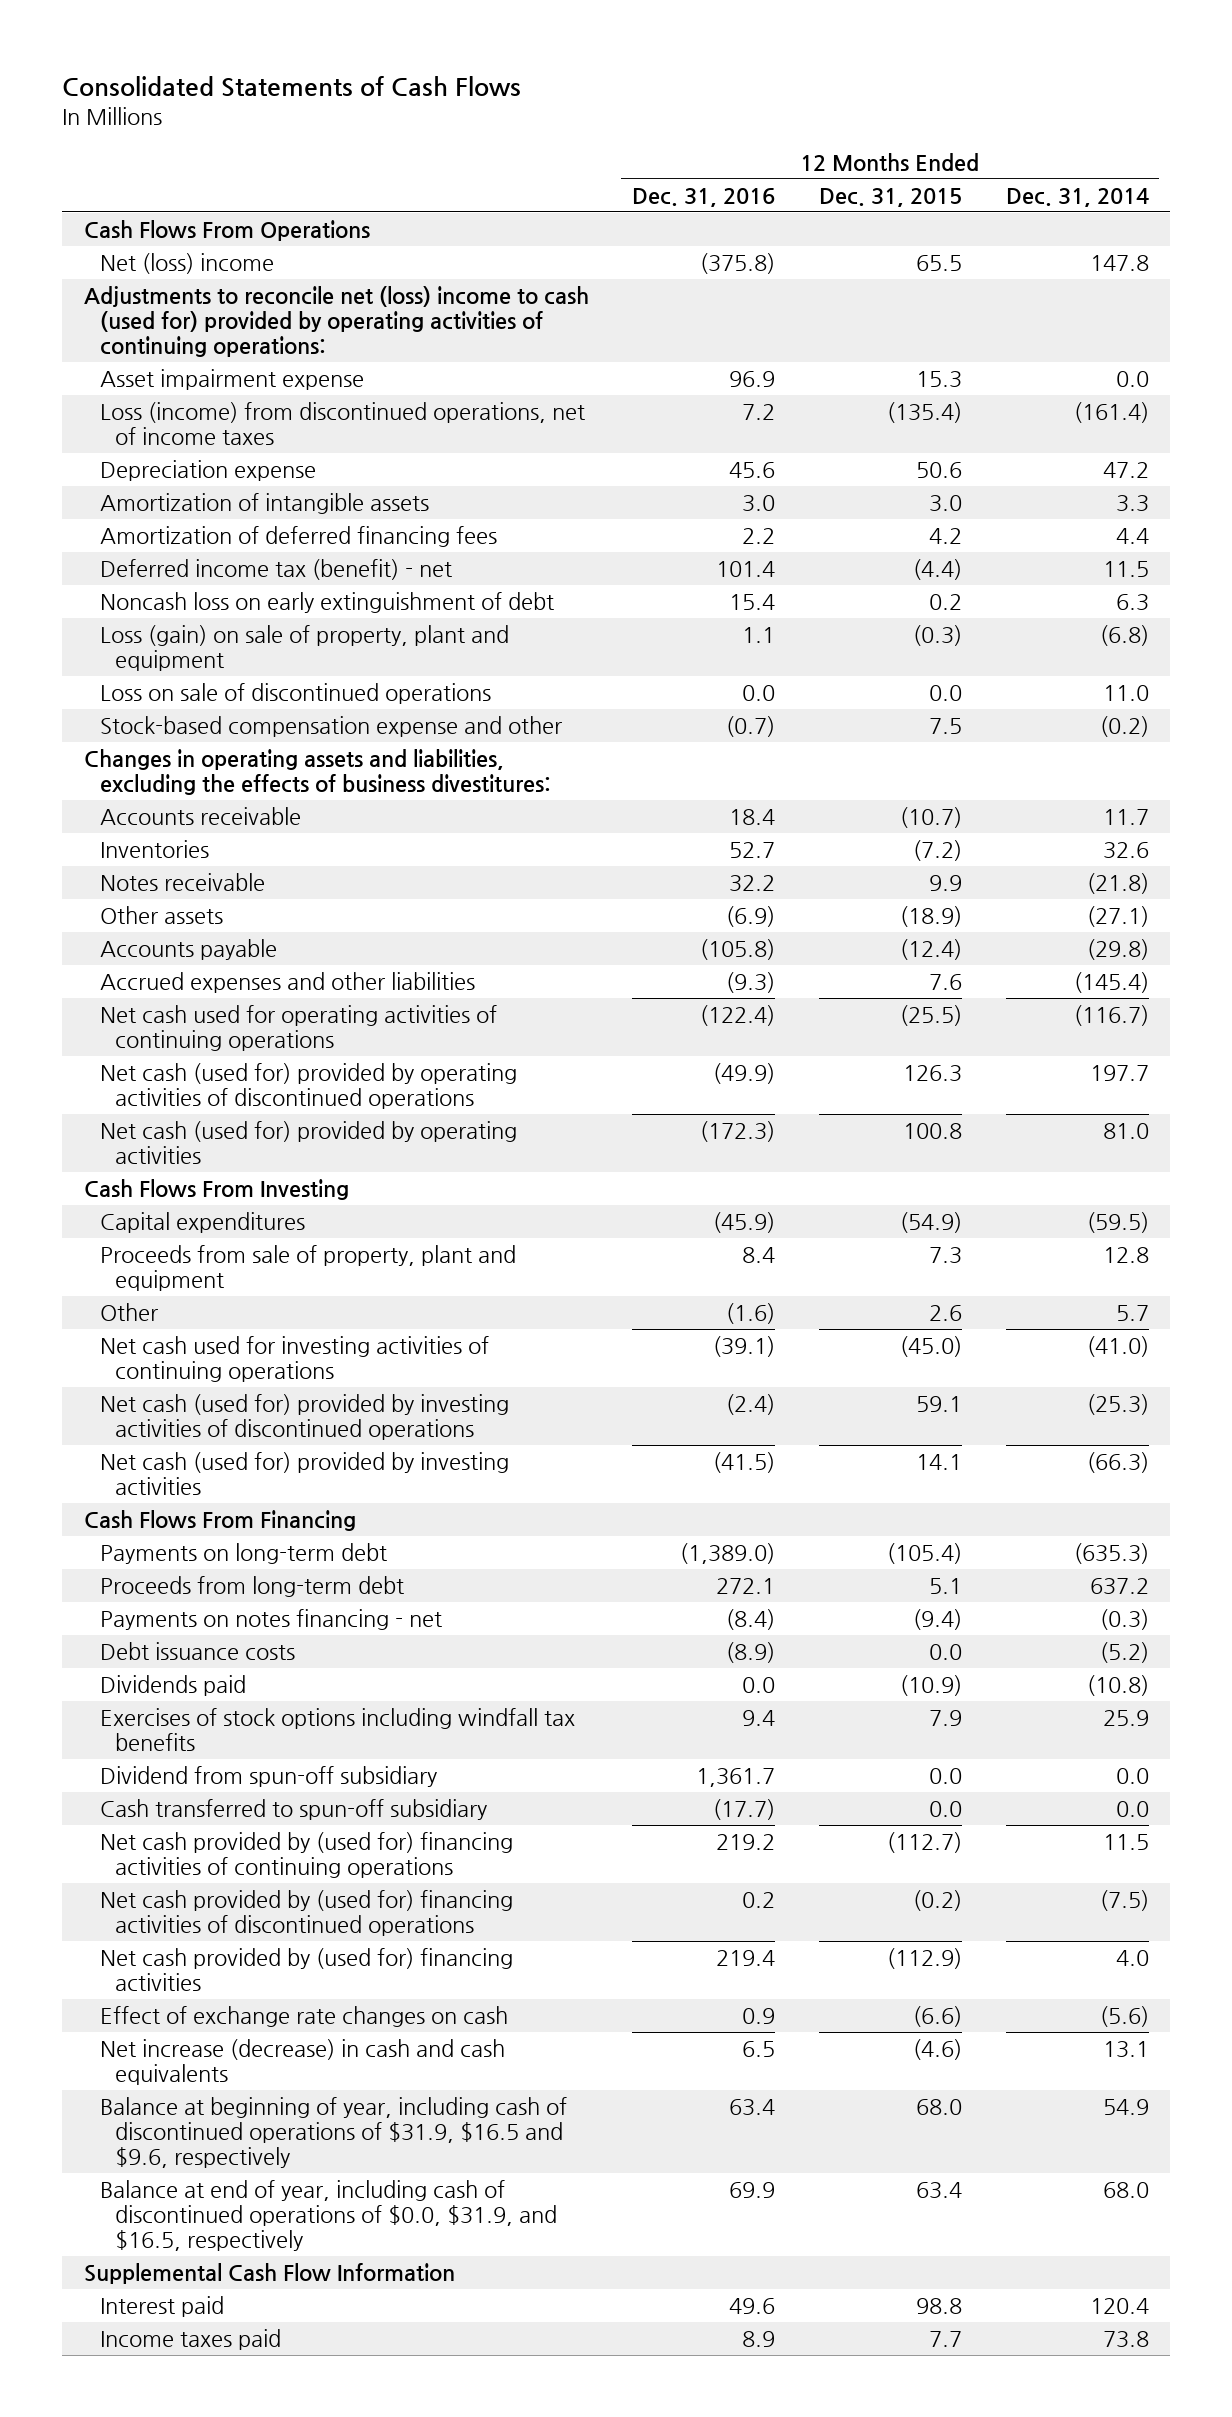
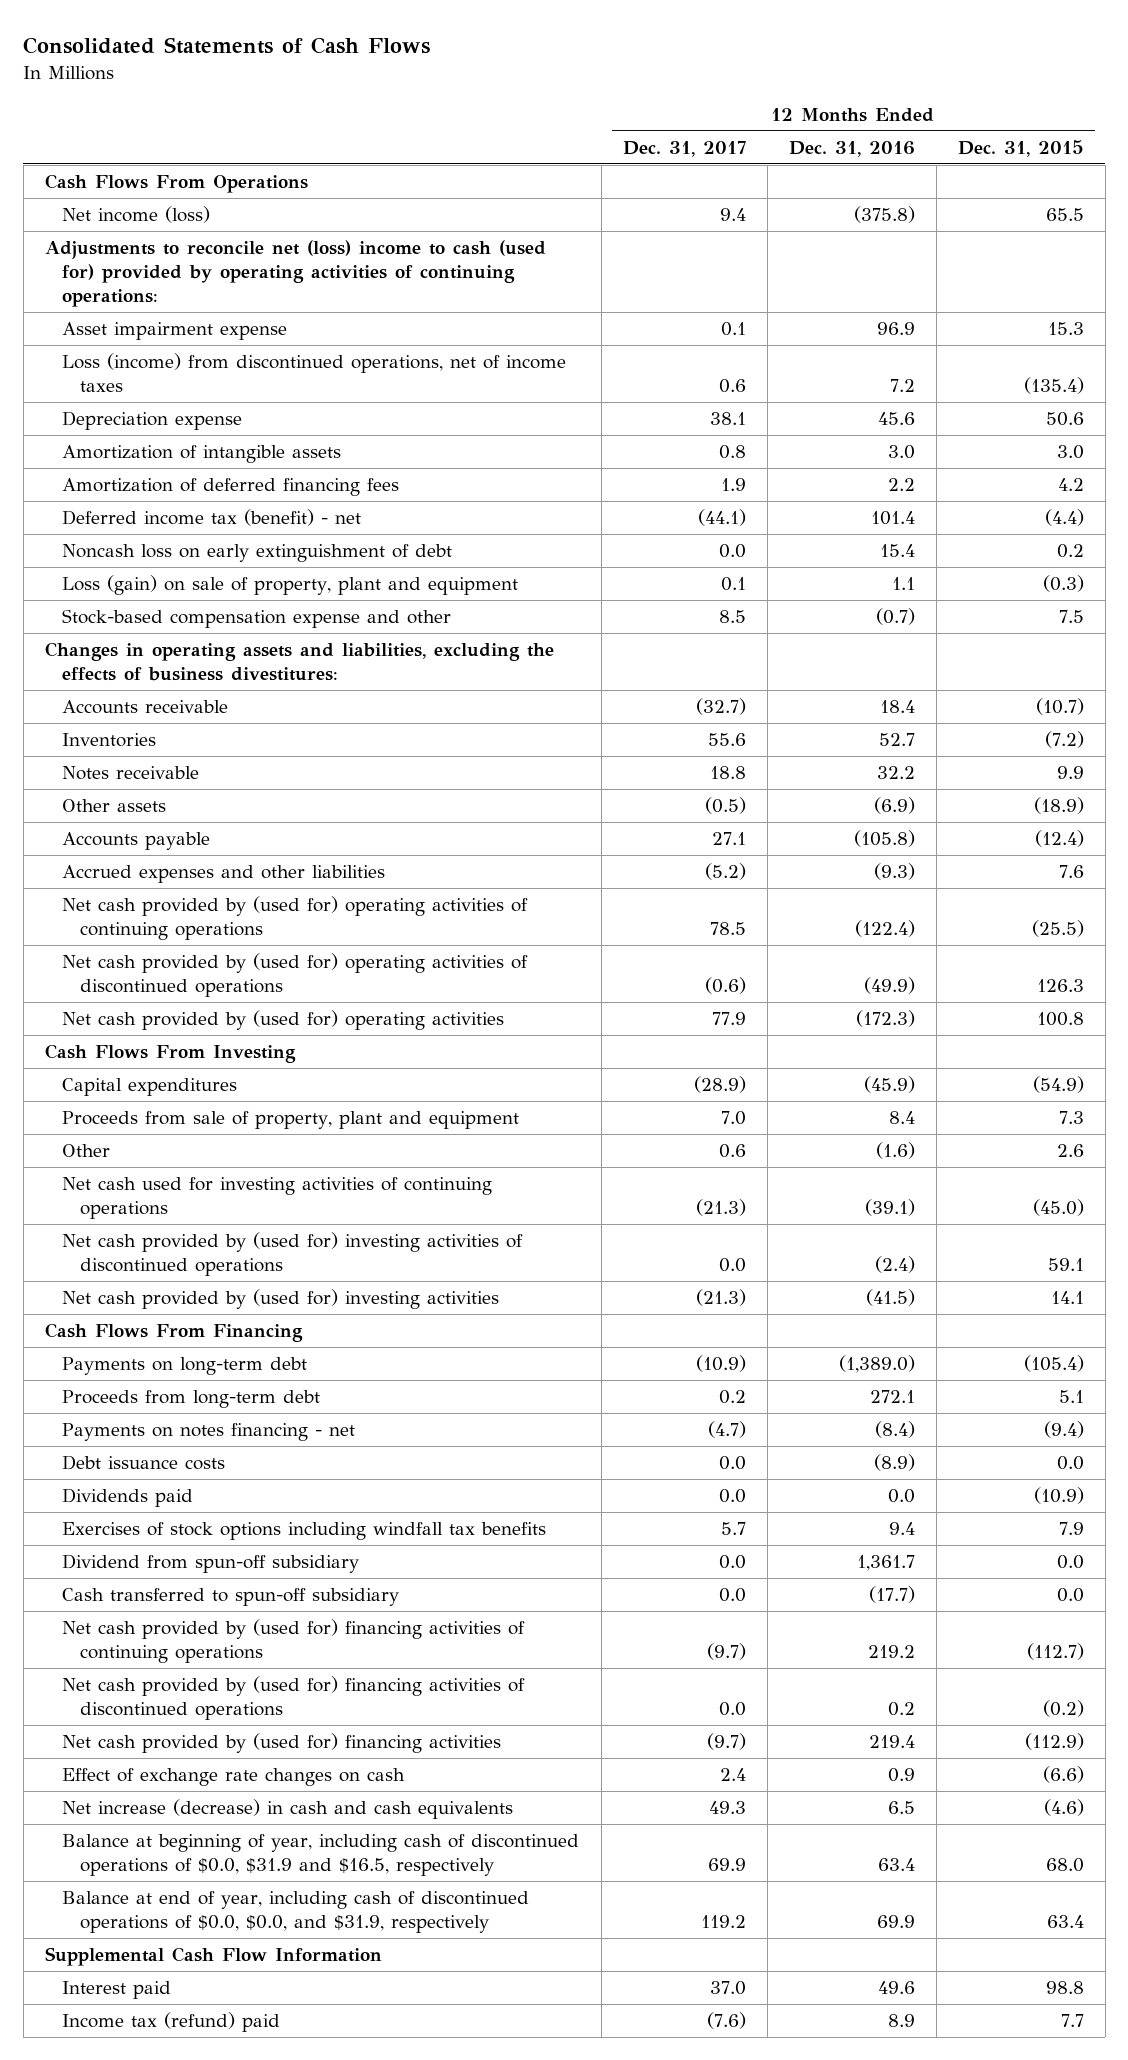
[1005,187,1149,207] Dec. 31, 2014 -> none
none -> [622,140,746,157] Dec. 31, 2017
[99,253,274,275] Net (loss) income -> [62,206,211,224] Net income (loss)
[99,683,491,705] Loss on sale of discontinued operations -> none
[99,1005,497,1052] Net cash used for operating activities of continuing operations -> [62,896,529,941] Net cash provided by (used for) operating activities of continuing operations
[99,1063,517,1110] Net cash (used for) provided by operating activities of discontinued operations -> [62,953,529,998] Net cash provided by (used for) operating activities of discontinued operations
[99,1121,517,1165] Net cash (used for) provided by operating activities -> [62,1010,505,1031] Net cash provided by (used for) operating activities
[99,1394,509,1441] Net cash (used for) provided by investing activities of discontinued operations -> [62,1232,524,1277] Net cash provided by (used for) investing activities of discontinued operations
[99,1452,509,1496] Net cash (used for) provided by investing activities -> [62,1289,500,1310] Net cash provided by (used for) investing activities
[99,2097,567,2169] Balance at beginning of year, including cash of discontinued operations of $31.9, $16.5 and $9.6, respectively -> [62,1834,580,1877] Balance at beginning of year, including cash of discontinued operations of $0.0, $31.9 and $16.5, respectively
[99,2180,558,2252] Balance at end of year, including cash of discontinued operations of $0.0, $31.9, and $16.5, respectively -> [62,1891,530,1934] Balance at end of year, including cash of discontinued operations of $0.0, $0.0, and $31.9, respectively
[99,2329,281,2351] Income taxes paid -> [62,2012,281,2033] Income tax (refund) paid

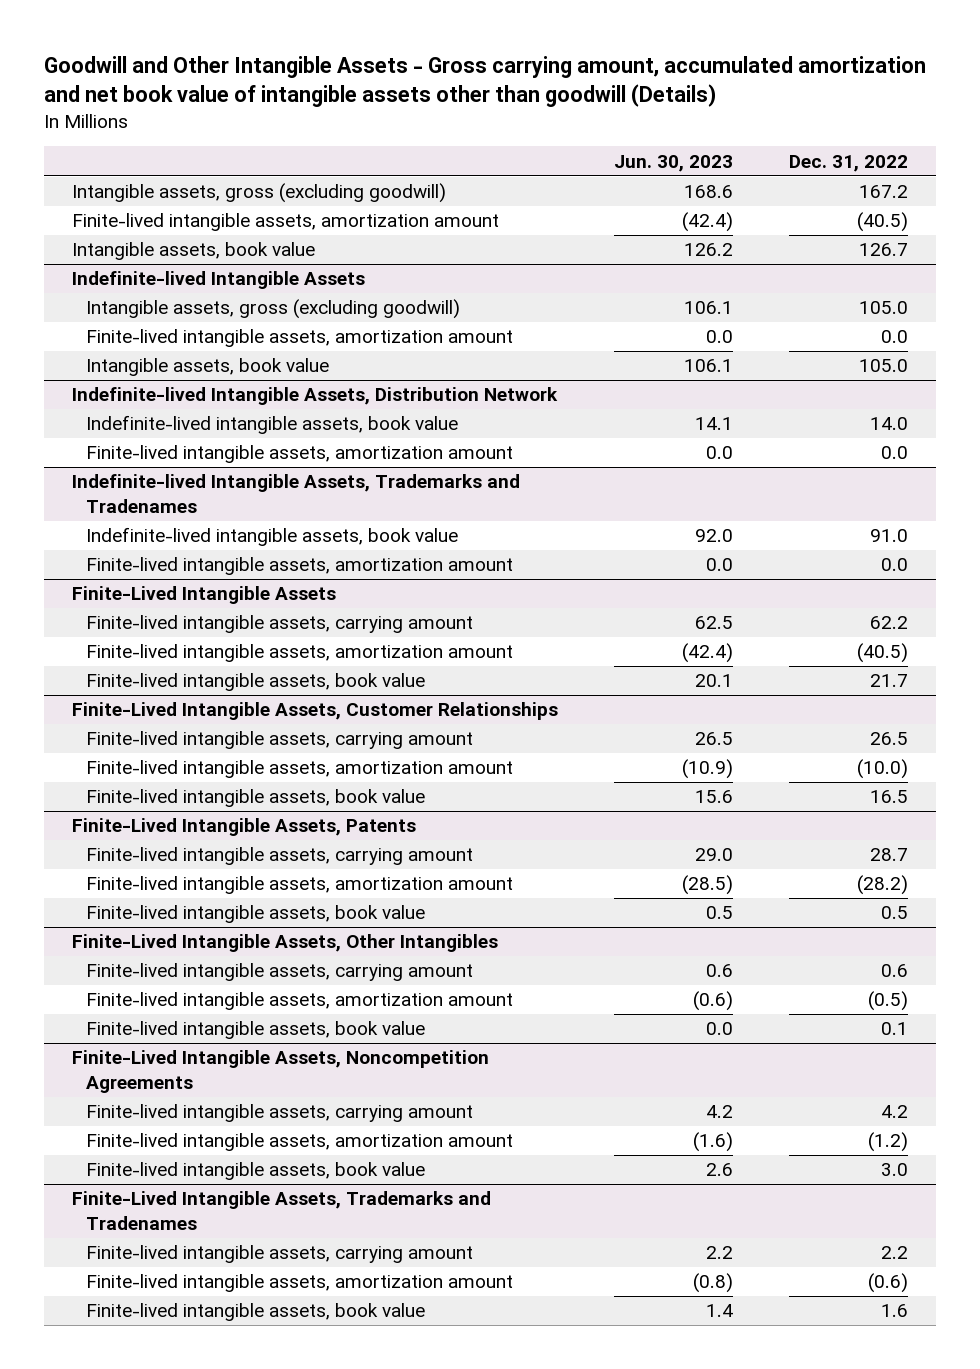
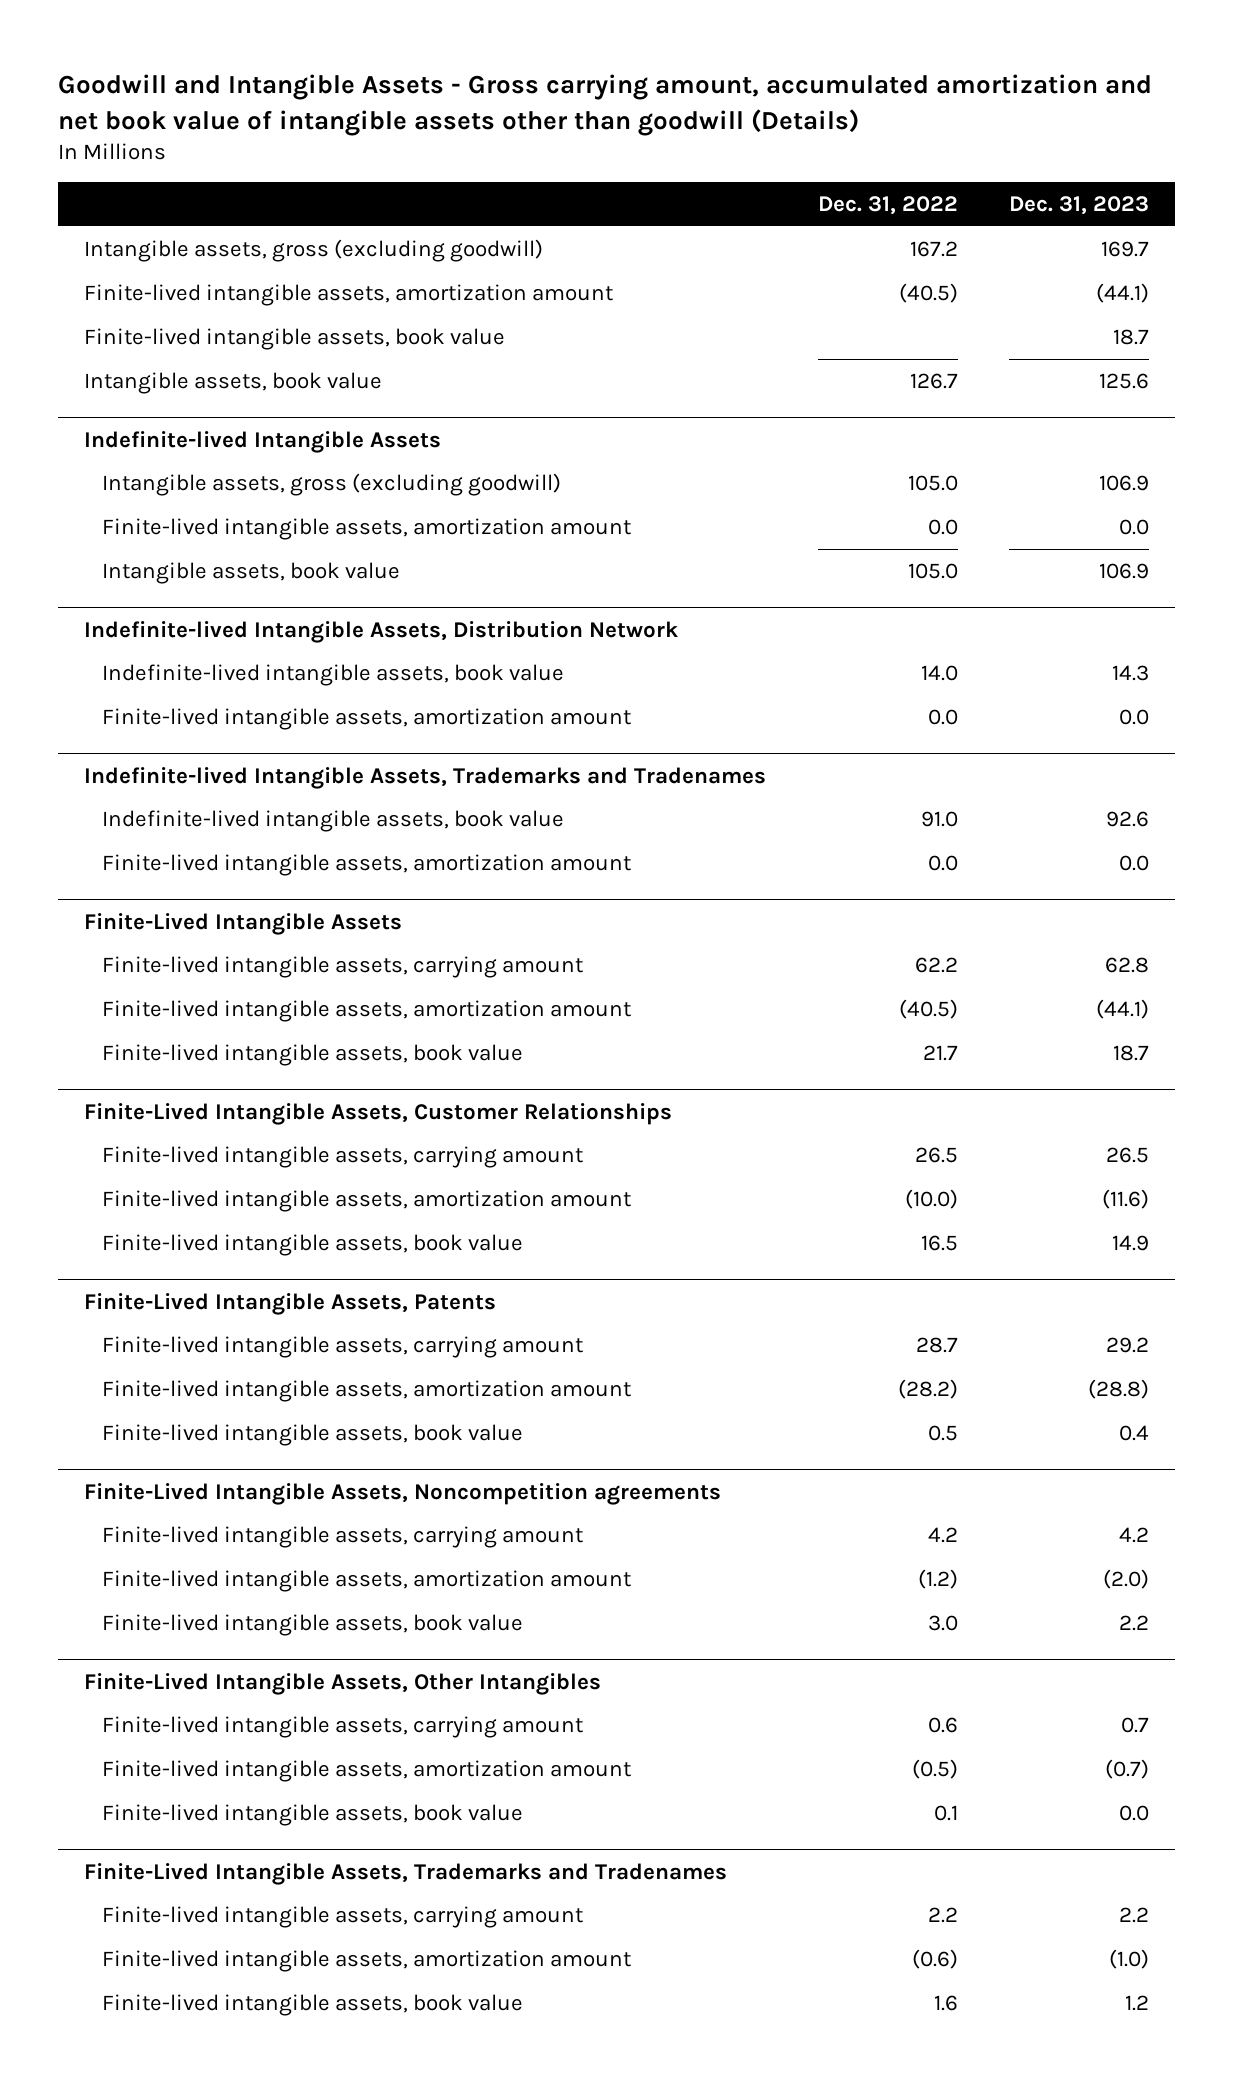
[43,55,926,108] Goodwill and Other Intangible Assets - Gross carrying amount, accumulated amortization and net book value of intangible assets other than goodwill (Details) -> [58,74,1153,136] Goodwill and Intangible Assets - Gross carrying amount, accumulated amortization and net book value of intangible assets other than goodwill (Details)
[613,154,733,172] Jun. 30, 2023 -> none
none -> [1009,195,1150,215] Dec. 31, 2023
none -> [84,327,506,350] Finite-lived intangible assets, book value
none -> [84,1482,722,1505] Finite-Lived Intangible Assets, Noncompetition agreements
none -> [101,1525,583,1548] Finite-lived intangible assets, carrying amount
none -> [101,1569,631,1592] Finite-lived intangible assets, amortization amount
none -> [101,1613,523,1636] Finite-lived intangible assets, book value
[71,1050,489,1093] Finite-Lived Intangible Assets, Noncompetition Agreements -> none
[85,1104,473,1123] Finite-lived intangible assets, carrying amount -> none
[85,1133,513,1152] Finite-lived intangible assets, amortization amount -> none
[85,1162,425,1181] Finite-lived intangible assets, book value -> none

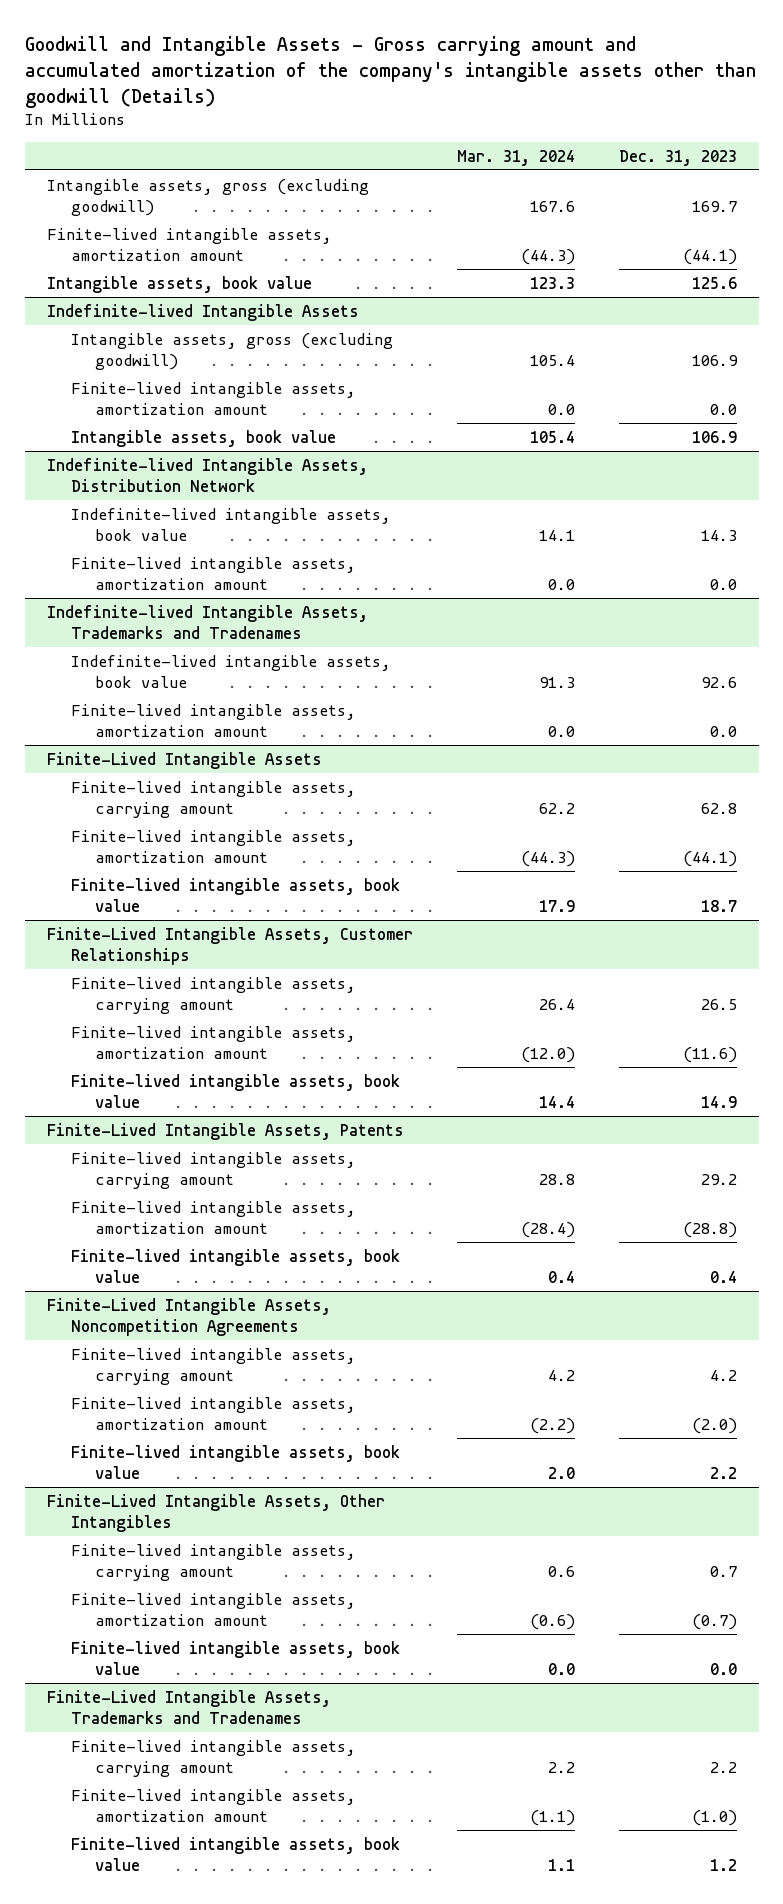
[58,74,1153,136] Goodwill and Intangible Assets - Gross carrying amount, accumulated amortization and net book value of intangible assets other than goodwill (Details) -> [24,35,756,108] Goodwill and Intangible Assets - Gross carrying amount and accumulated amortization of the company's intangible assets other than goodwill (Details)
[817,195,958,215] Dec. 31, 2022 -> none
none -> [456,149,575,166] Mar. 31, 2024
[84,327,506,350] Finite-lived intangible assets, book value -> none
[84,1482,722,1505] Finite-Lived Intangible Assets, Noncompetition agreements -> [46,1297,331,1336] Finite-Lived Intangible Assets, Noncompetition Agreements

